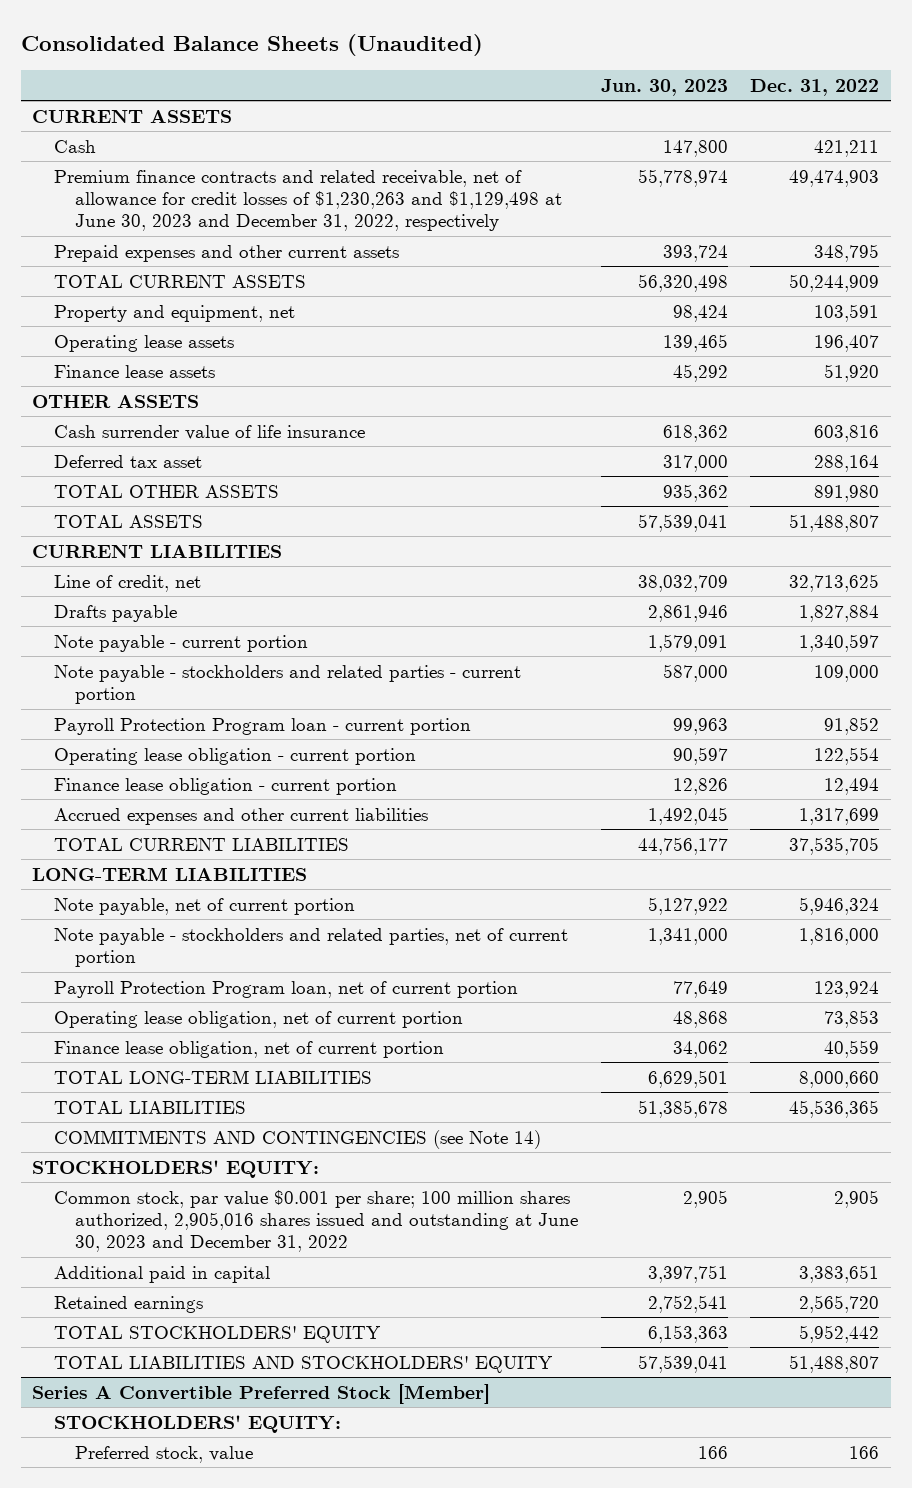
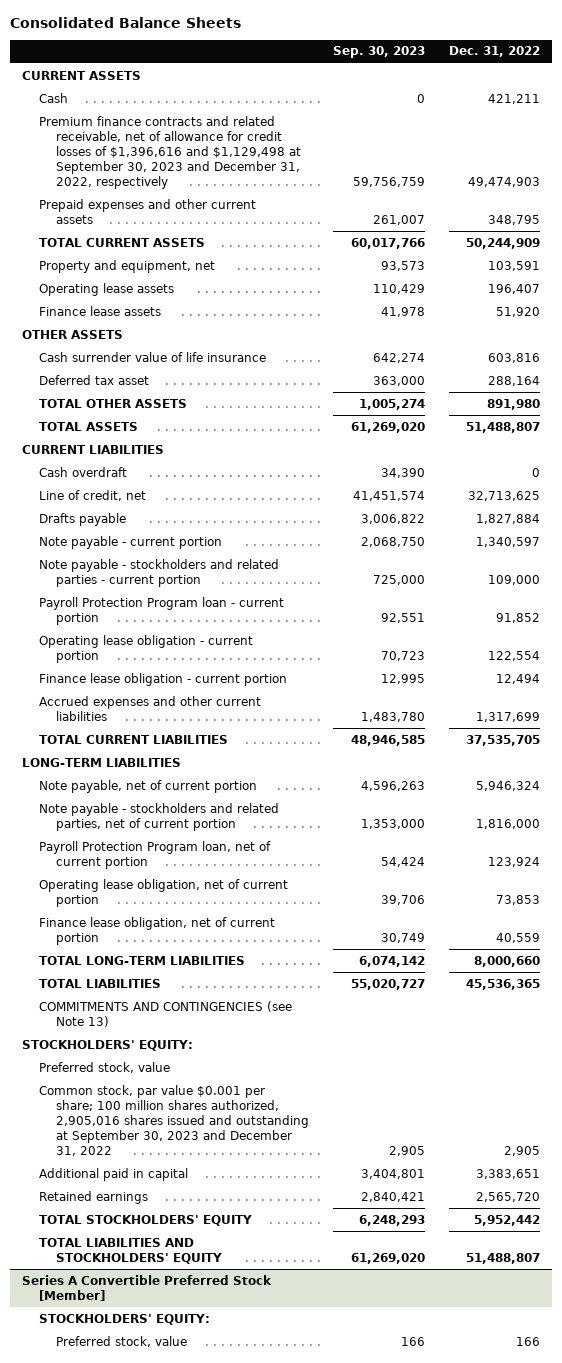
[21,33,484,56] Consolidated Balance Sheets (Unaudited) -> [9,16,241,28] Consolidated Balance Sheets
[600,78,728,96] Jun. 30, 2023 -> none
none -> [333,46,426,59] Sep. 30, 2023
[53,169,562,232] Premium finance contracts and related receivable, net of allowance for credit losses of $1,230,263 and $1,129,498 at June 30, 2023 and December 31, 2022, respectively -> [39,115,302,189] Premium finance contracts and related receivable, net of allowance for credit losses of $1,396,616 and $1,129,498 at September 30, 2023 and December 31, 2022, respectively
none -> [39,466,128,477] Cash overdraft
[53,1129,541,1149] COMMITMENTS AND CONTINGENCIES (see Note 14) -> [39,1000,293,1027] COMMITMENTS AND CONTINGENCIES (see Note 13)
none -> [39,1061,171,1073] Preferred stock, value
[53,1189,578,1253] Common stock, par value $0.001 per share; 100 million shares authorized, 2,905,016 shares issued and outstanding at June 30, 2023 and December 31, 2022 -> [39,1084,310,1156] Common stock, par value $0.001 per share; 100 million shares authorized, 2,905,016 shares issued and outstanding at September 30, 2023 and December 31, 2022

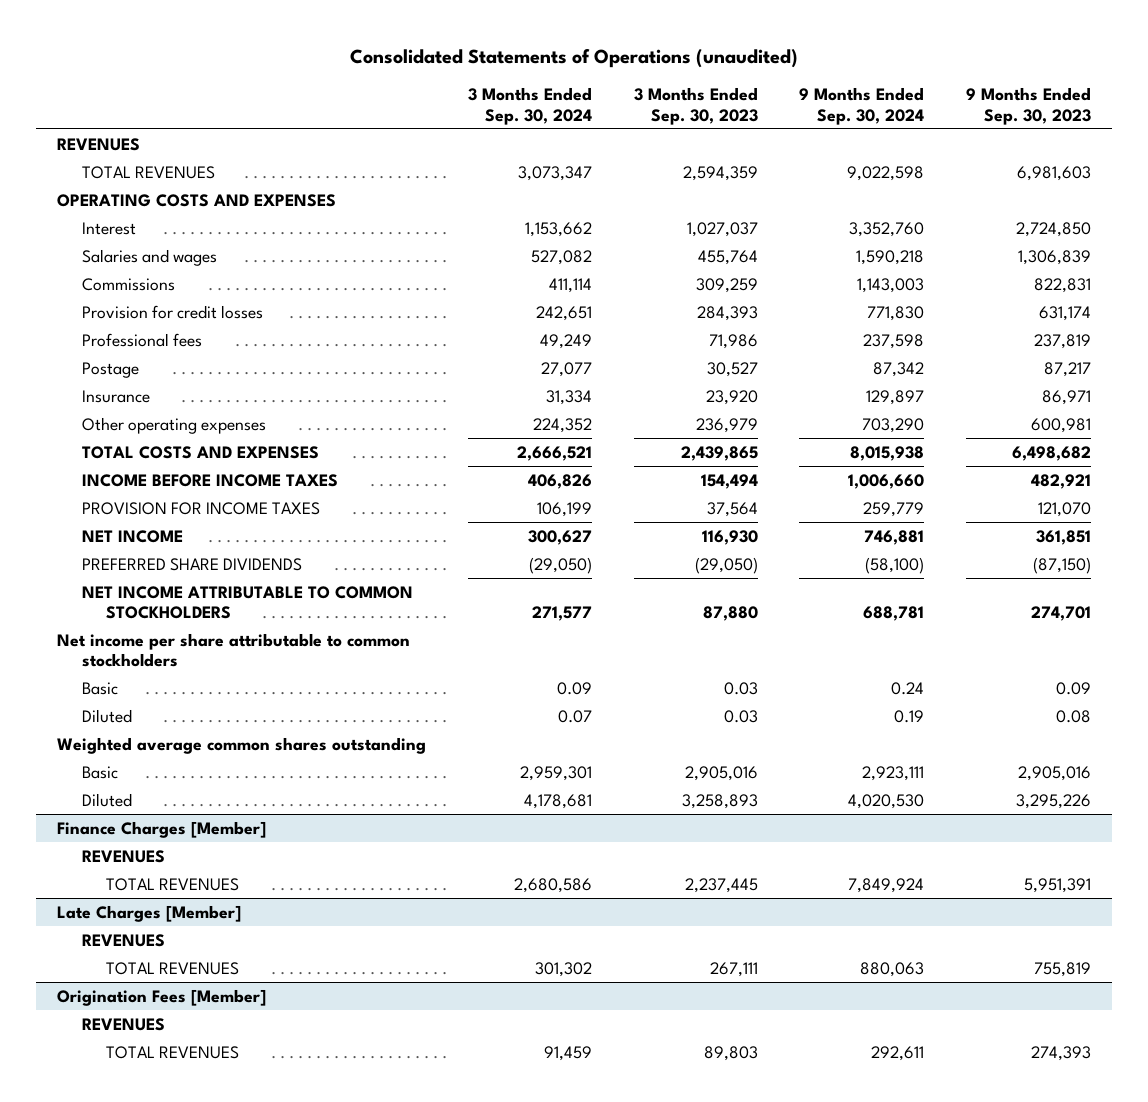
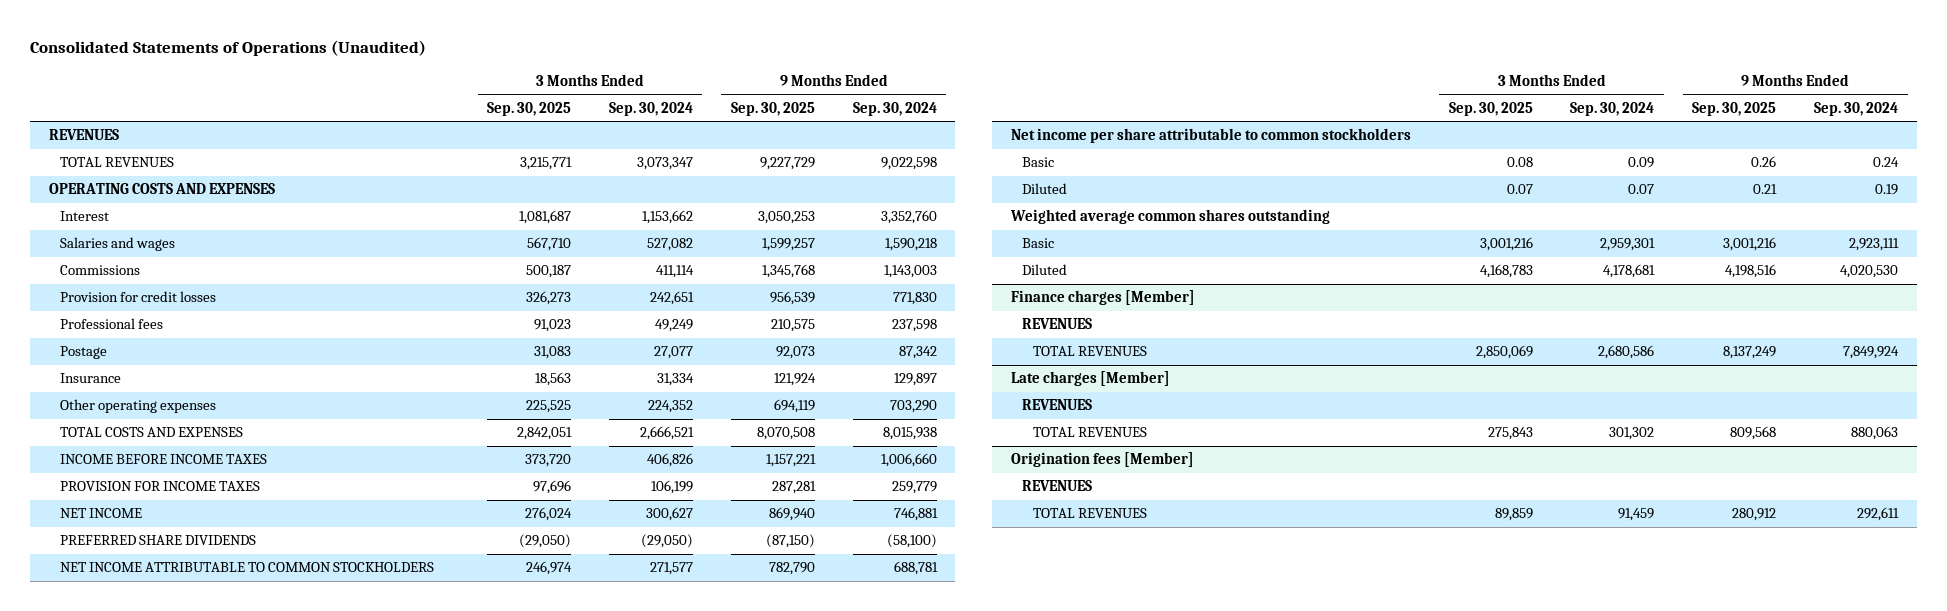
[350,49,799,69] Consolidated Statements of Operations (unaudited) -> [30,39,427,56] Consolidated Statements of Operations (Unaudited)
[633,87,758,125] 3 Months Ended Sep. 30, 2023 -> none
[965,87,1091,125] 9 Months Ended Sep. 30, 2023 -> none
none -> [486,101,571,116] Sep. 30, 2025
none -> [730,101,815,116] Sep. 30, 2025
[57,820,267,838] Finance Charges [Member] -> [1010,290,1195,306] Finance charges [Member]
[57,904,242,922] Late Charges [Member] -> [1010,371,1170,387] Late charges [Member]
[57,988,267,1006] Origination Fees [Member] -> [1010,452,1194,468] Origination fees [Member]

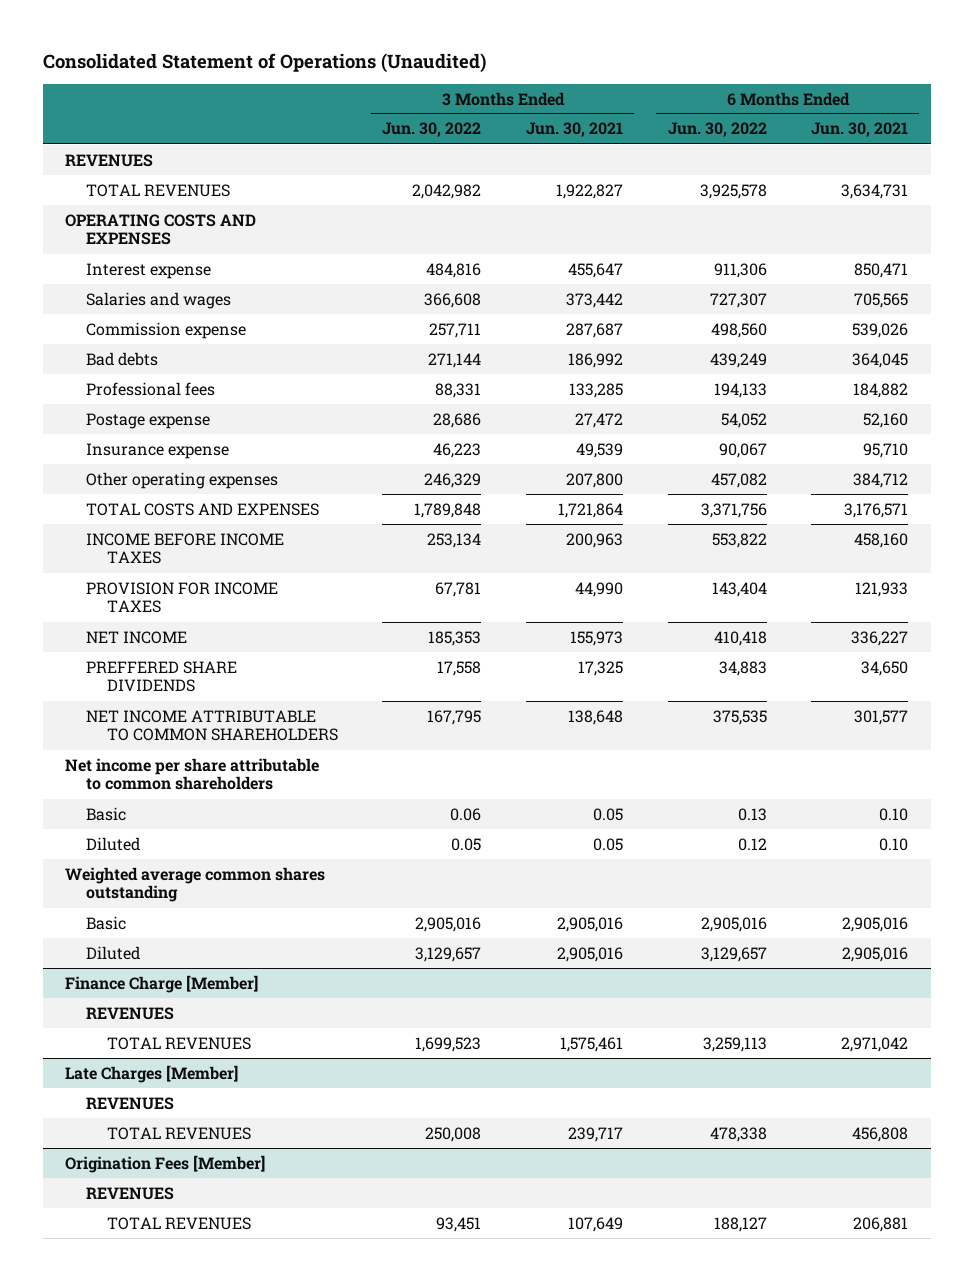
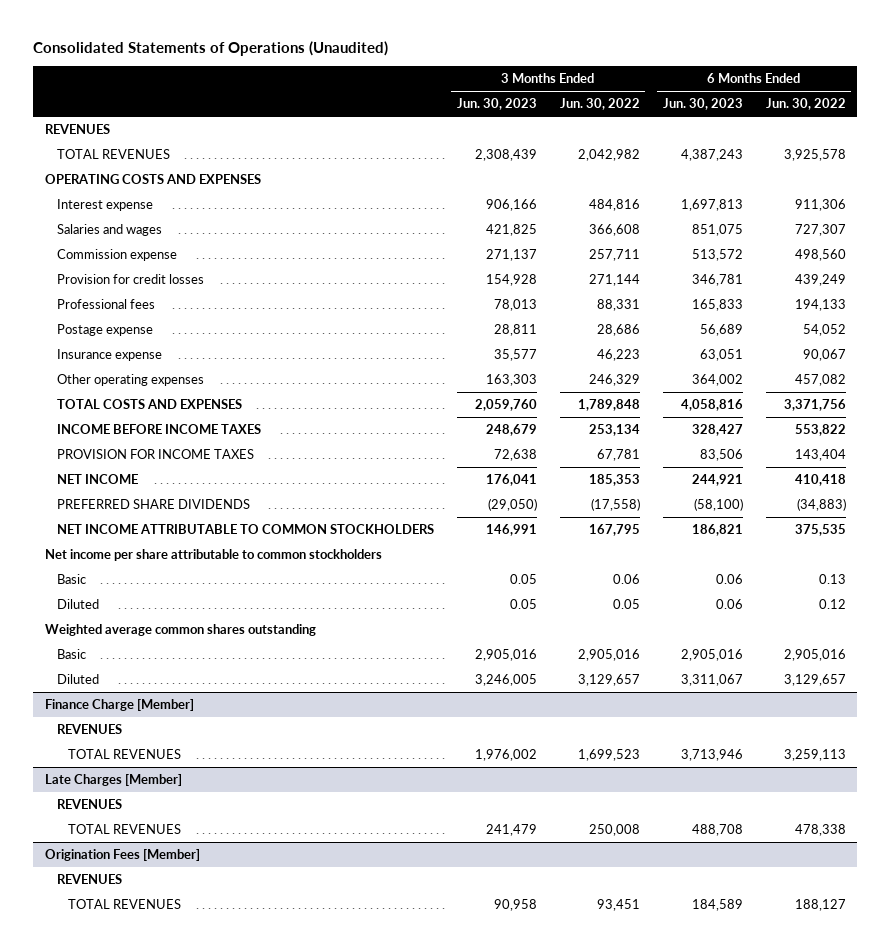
[42,52,486,73] Consolidated Statement of Operations (Unaudited) -> [33,41,389,57] Consolidated Statements of Operations (Unaudited)
[526,122,624,138] Jun. 30, 2021 -> none
[811,122,909,138] Jun. 30, 2021 -> none
none -> [456,98,537,111] Jun. 30, 2023
none -> [662,98,743,111] Jun. 30, 2023
[86,351,159,366] Bad debts -> [56,274,204,285] Provision for credit losses
[86,660,238,693] PREFFERED SHARE DIVIDENDS -> [56,499,250,510] PREFERRED SHARE DIVIDENDS
[437,660,482,676] 17,558 -> [590,498,640,512] (17,558)
[718,660,767,676] 34,883 -> [796,498,846,512] (34,883)
[86,709,338,742] NET INCOME ATTRIBUTABLE TO COMMON SHAREHOLDERS -> [56,524,434,535] NET INCOME ATTRIBUTABLE TO COMMON STOCKHOLDERS
[65,757,320,791] Net income per share attributable to common shareholders -> [44,549,382,562] Net income per share attributable to common stockholders

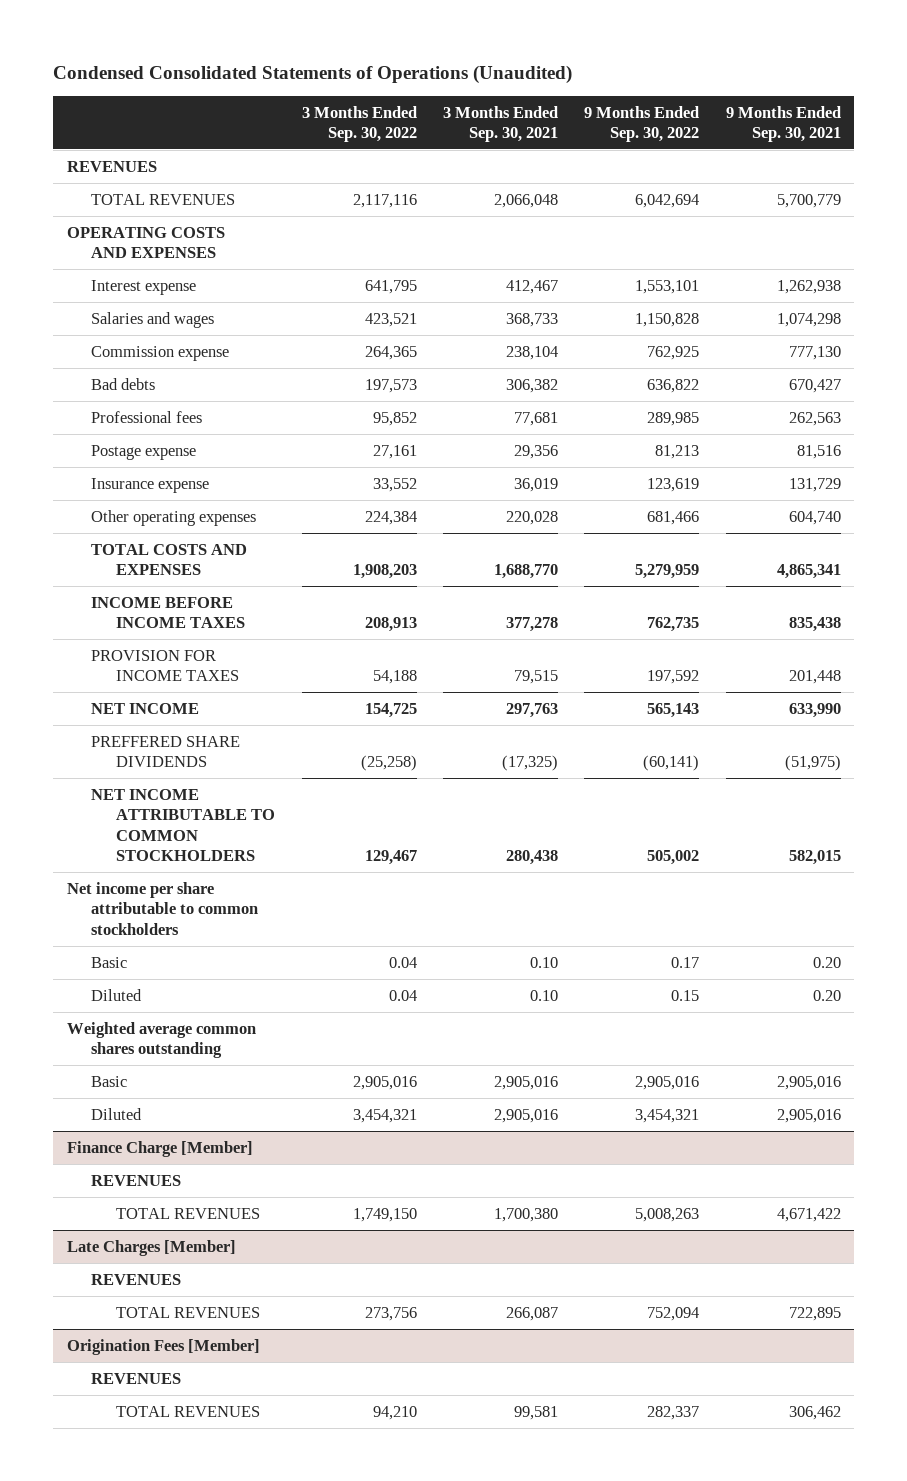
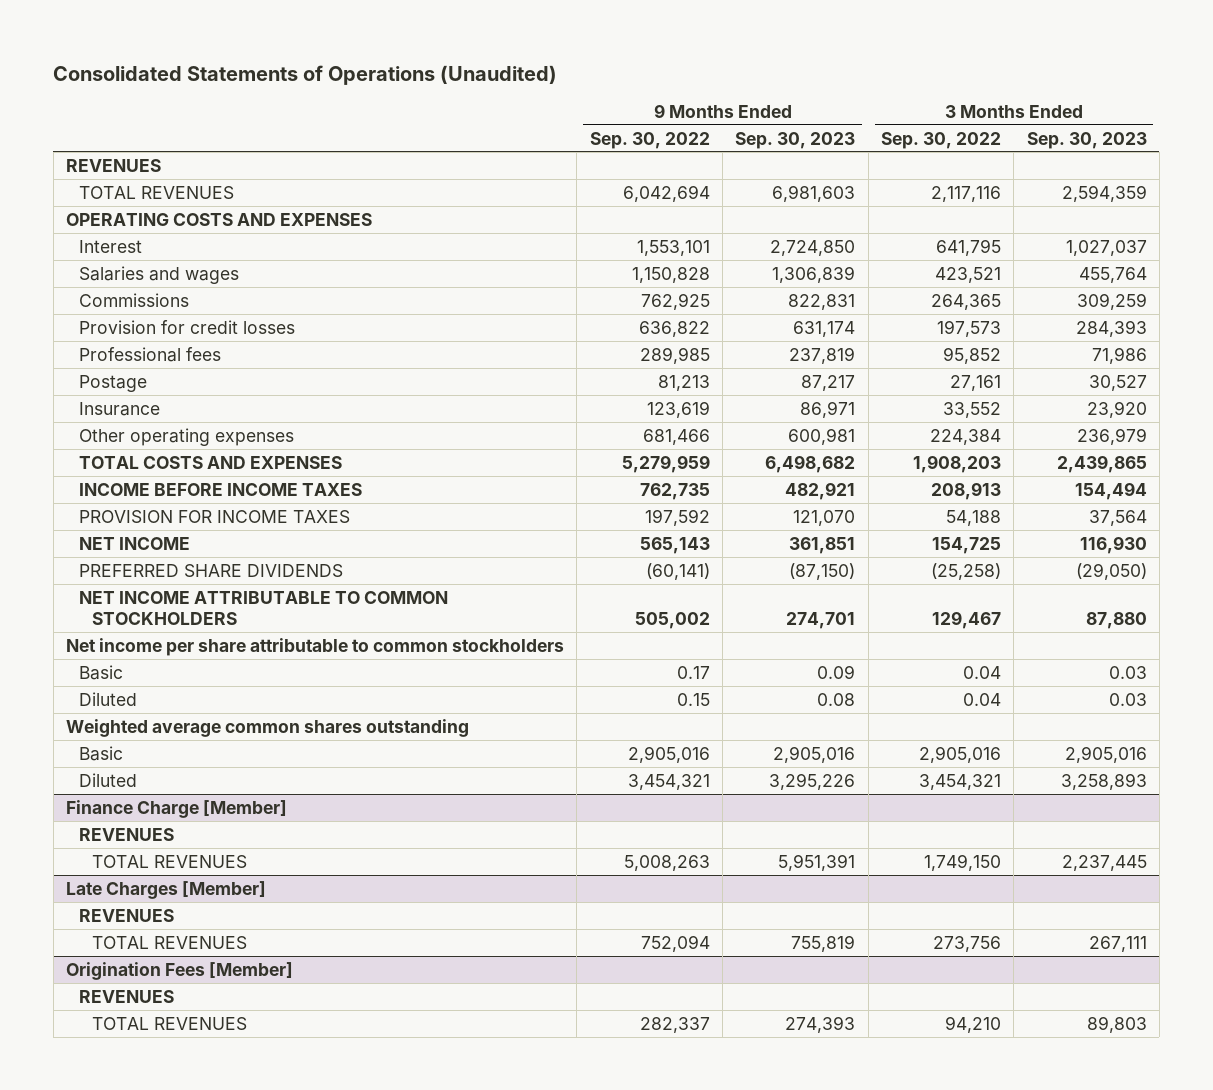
[53,65,573,85] Condensed Consolidated Statements of Operations (Unaudited) -> [53,64,558,85] Consolidated Statements of Operations (Unaudited)
[443,105,559,142] 3 Months Ended Sep. 30, 2021 -> none
[725,105,841,142] 9 Months Ended Sep. 30, 2021 -> none
none -> [735,131,856,149] Sep. 30, 2023
none -> [1026,131,1147,149] Sep. 30, 2023
[91,279,197,295] Interest expense -> [79,239,143,253] Interest
[91,345,230,361] Commission expense -> [79,292,190,307] Commissions
[91,377,156,390] Bad debts -> [79,319,296,334] Provision for credit losses
[91,444,197,460] Postage expense -> [79,374,148,392] Postage
[91,477,210,493] Insurance expense -> [79,401,161,416] Insurance
[91,735,241,768] PREFFERED SHARE DIVIDENDS -> [79,563,344,577] PREFERRED SHARE DIVIDENDS

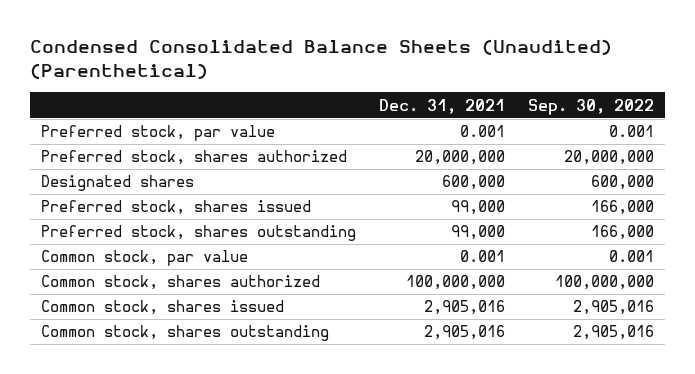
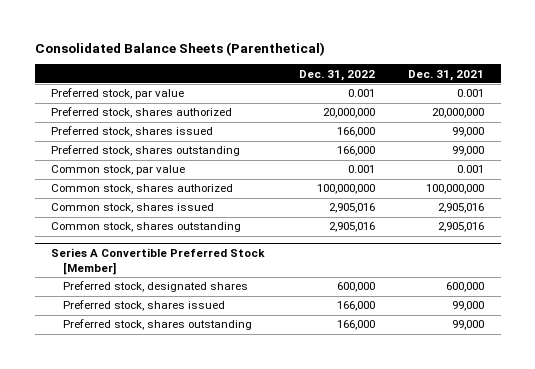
[29,39,612,80] Condensed Consolidated Balance Sheets (Unaudited) (Parenthetical) -> [34,41,325,56] Consolidated Balance Sheets (Parenthetical)
[527,98,654,115] Sep. 30, 2022 -> none
none -> [298,69,375,81] Dec. 31, 2022
[41,175,195,192] Designated shares -> none
none -> [51,247,266,275] Series A Convertible Preferred Stock [Member]
none -> [62,281,248,293] Preferred stock, designated shares
none -> [62,300,225,312] Preferred stock, shares issued
none -> [62,319,252,331] Preferred stock, shares outstanding

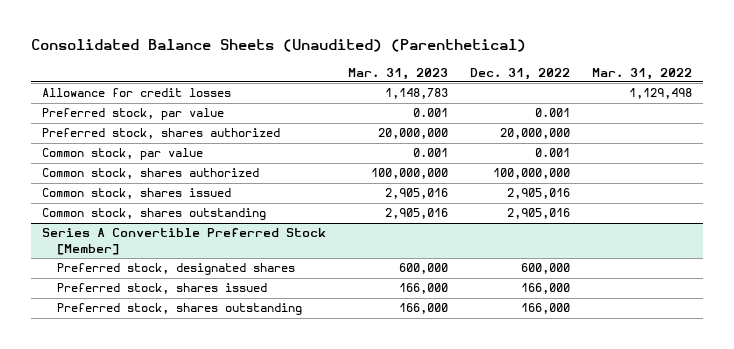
[34,41,325,56] Consolidated Balance Sheets (Parenthetical) -> [31,39,527,53] Consolidated Balance Sheets (Unaudited) (Parenthetical)
[407,69,484,81] Dec. 31, 2021 -> none
none -> [348,67,449,80] Mar. 31, 2023
none -> [591,67,692,80] Mar. 31, 2022
none -> [42,88,232,98] Allowance for credit losses
[51,126,214,138] Preferred stock, shares issued -> none
[51,145,241,157] Preferred stock, shares outstanding -> none

